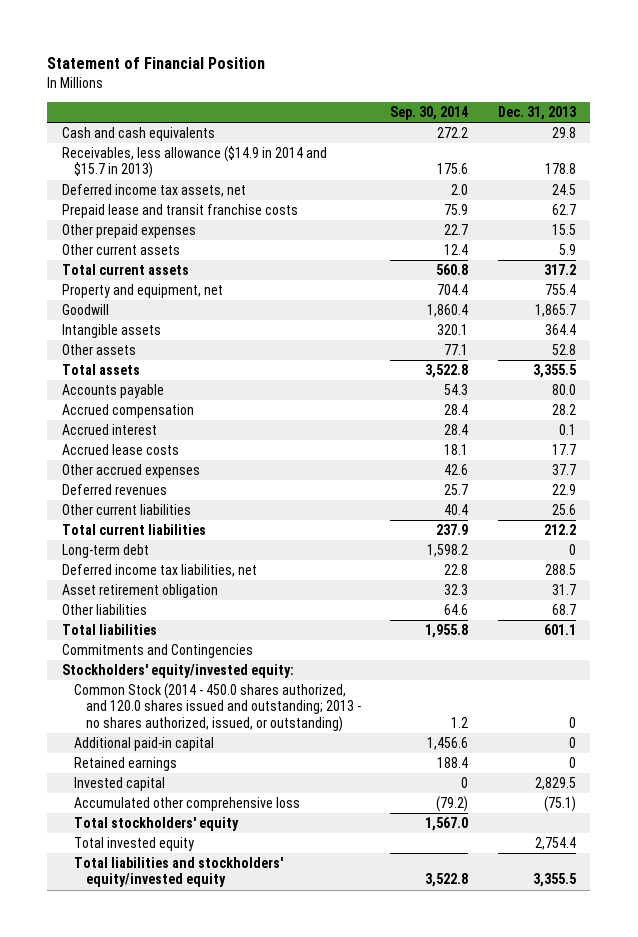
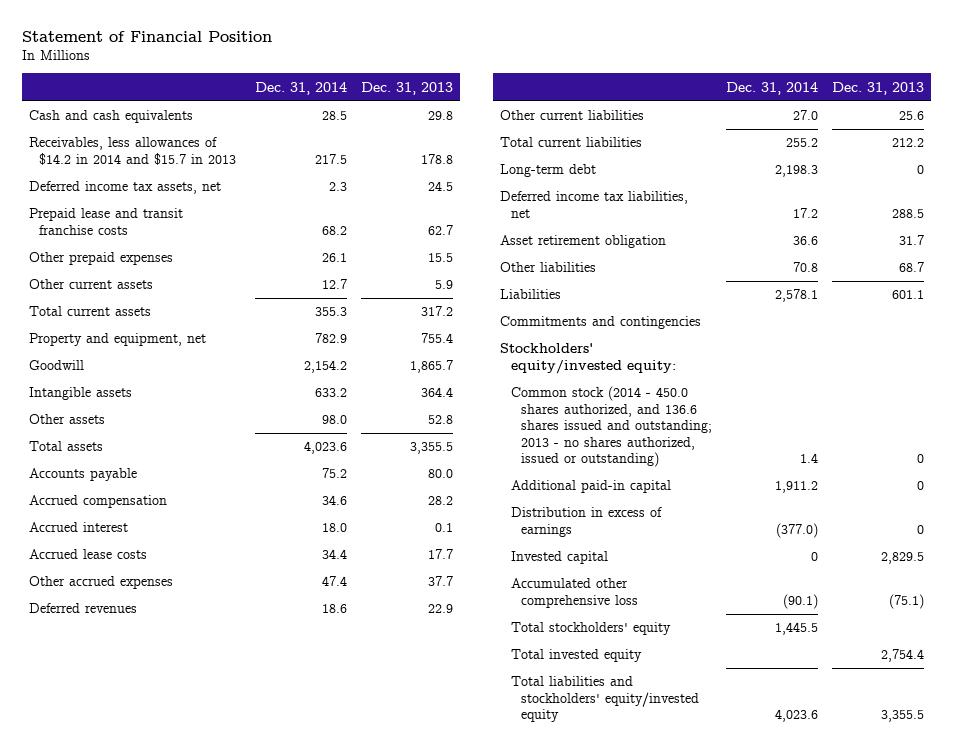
[390,105,469,120] Sep. 30, 2014 -> none
none -> [254,81,347,95] Dec. 31, 2014
[62,146,328,179] Receivables, less allowance ($14.9 in 2014 and $15.7 in 2013) -> [28,137,237,165] Receivables, less allowances of $14.2 in 2014 and $15.7 in 2013
[62,624,158,636] Total liabilities -> [500,289,562,300] Liabilities
[62,644,254,659] Commitments and Contingencies -> [500,316,702,330] Commitments and contingencies
[73,683,361,732] Common Stock (2014 - 450.0 shares authorized, and 120.0 shares issued and outstanding; 2013 - no shares authorized, issued, or outstanding) -> [510,386,713,468] Common stock (2014 - 450.0 shares authorized, and 136.6 shares issued and outstanding; 2013 - no shares authorized, issued or outstanding)
[73,757,177,772] Retained earnings -> [510,507,662,537] Distribution in excess of earnings

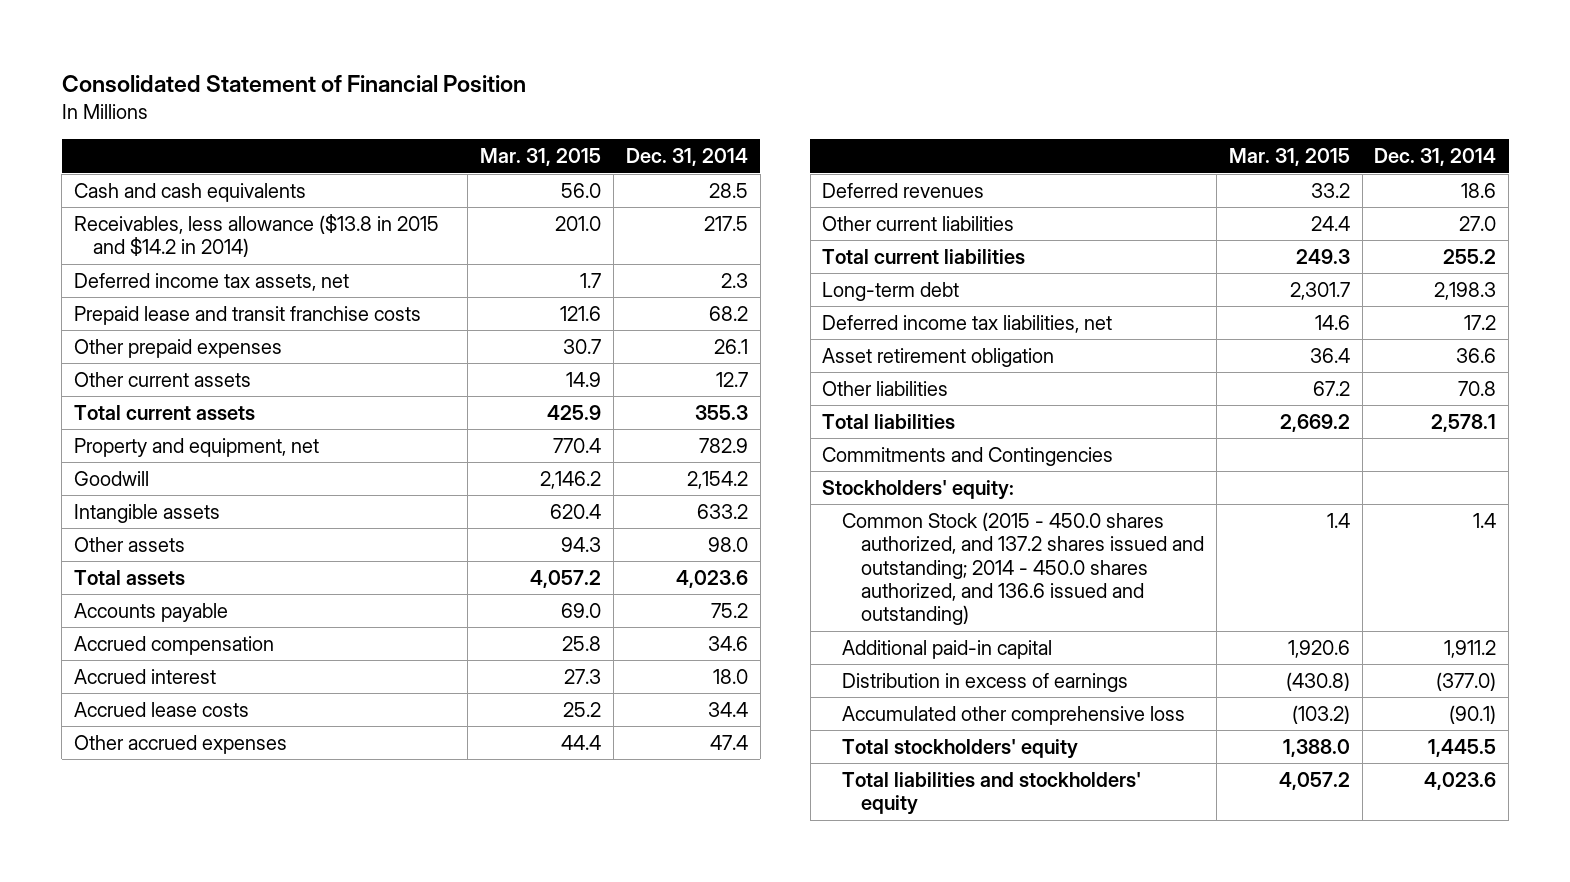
[21,31,272,43] Statement of Financial Position -> [61,75,526,94] Consolidated Statement of Financial Position
[360,81,453,95] Dec. 31, 2013 -> none
none -> [480,148,602,167] Mar. 31, 2015
[28,137,237,165] Receivables, less allowances of $14.2 in 2014 and $15.7 in 2013 -> [73,213,439,258] Receivables, less allowance ($13.8 in 2015 and $14.2 in 2014)
[500,289,562,300] Liabilities -> [822,413,956,429] Total liabilities
[500,316,702,330] Commitments and contingencies -> [822,446,1114,466] Commitments and Contingencies
[500,343,676,374] Stockholders' equity/invested equity: -> [822,479,1015,500] Stockholders' equity:
[510,386,713,468] Common stock (2014 - 450.0 shares authorized, and 136.6 shares issued and outstanding; 2013 - no shares authorized, issued or outstanding) -> [841,511,1205,626] Common Stock (2015 - 450.0 shares authorized, and 137.2 shares issued and outstanding; 2014 - 450.0 shares authorized, and 136.6 issued and outstanding)
[510,551,608,565] Invested capital -> none
[510,649,642,663] Total invested equity -> none
[510,676,700,723] Total liabilities and stockholders' equity/invested equity -> [841,771,1141,816] Total liabilities and stockholders' equity

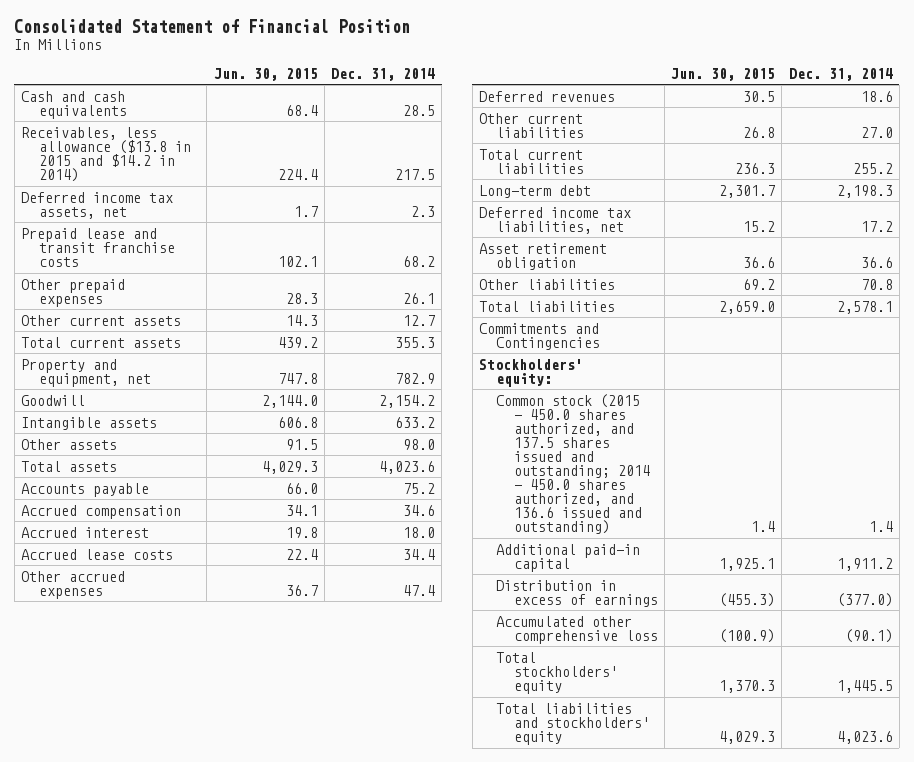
[480,148,602,167] Mar. 31, 2015 -> none
none -> [213,67,318,81] Jun. 30, 2015
[841,511,1205,626] Common Stock (2015 - 450.0 shares authorized, and 137.2 shares issued and outstanding; 2014 - 450.0 shares authorized, and 136.6 issued and outstanding) -> [496,393,650,535] Common stock (2015 - 450.0 shares authorized, and 137.5 shares issued and outstanding; 2014 - 450.0 shares authorized, and 136.6 issued and outstanding)

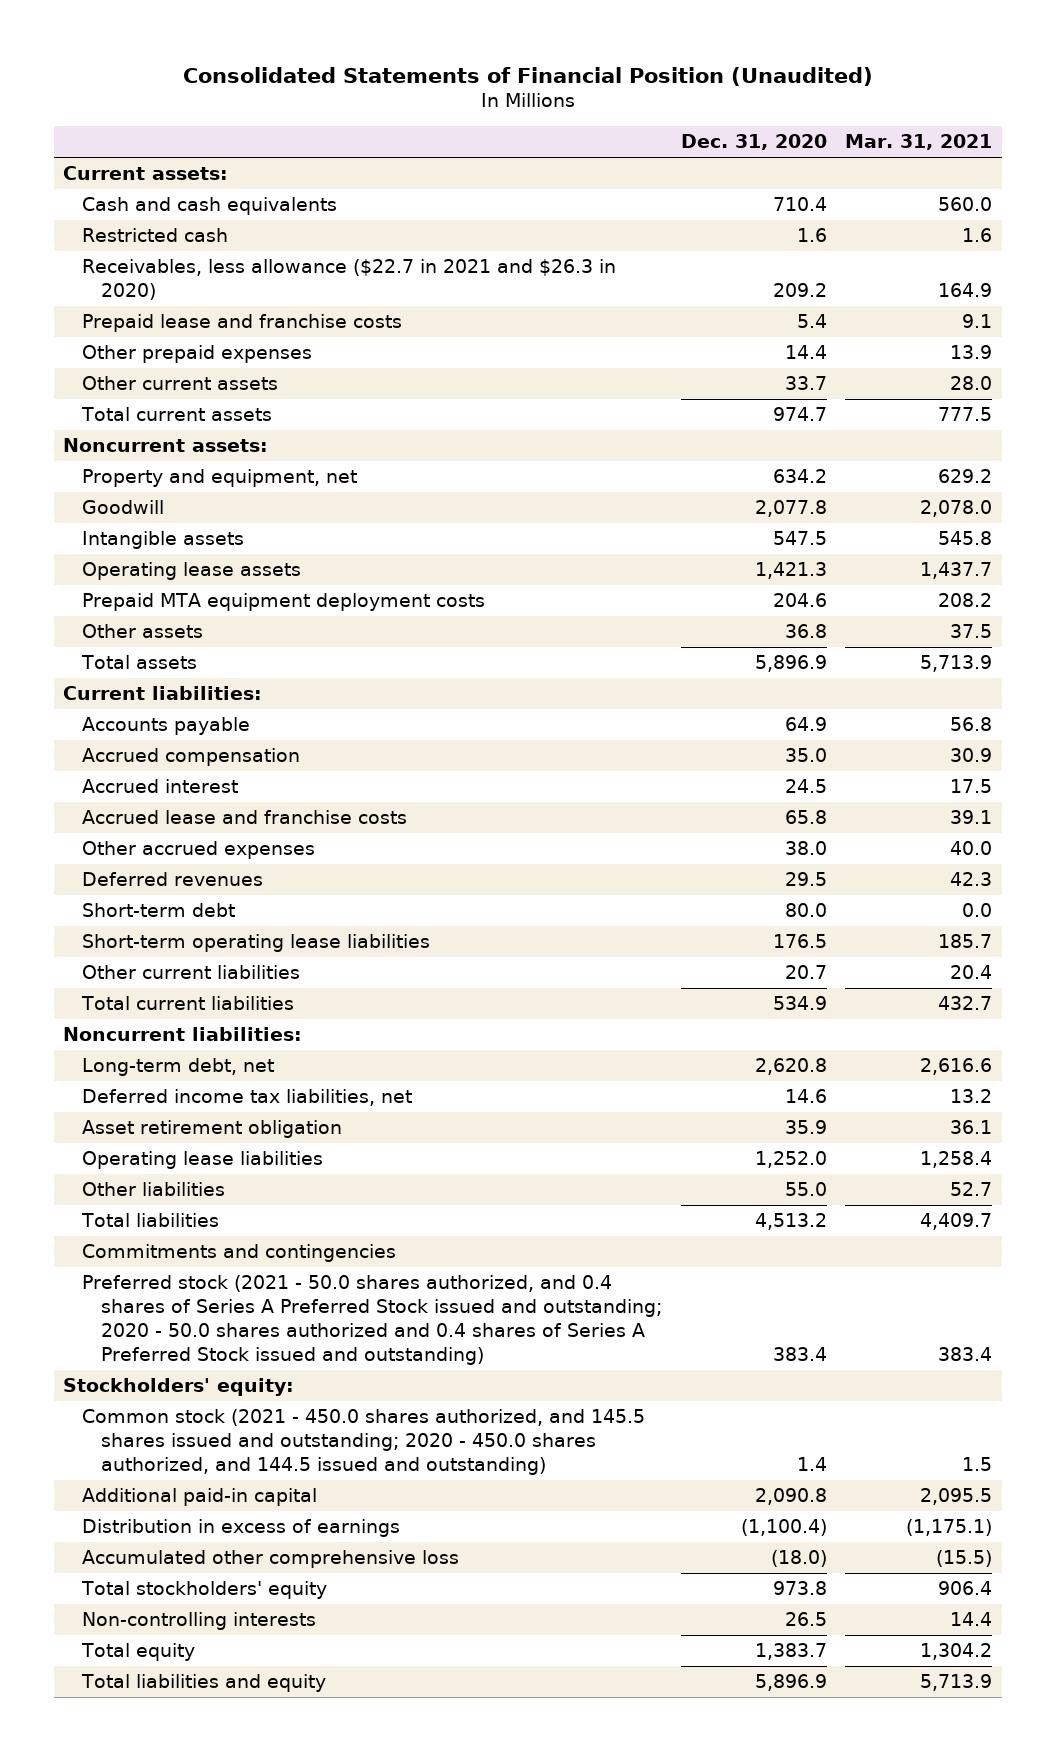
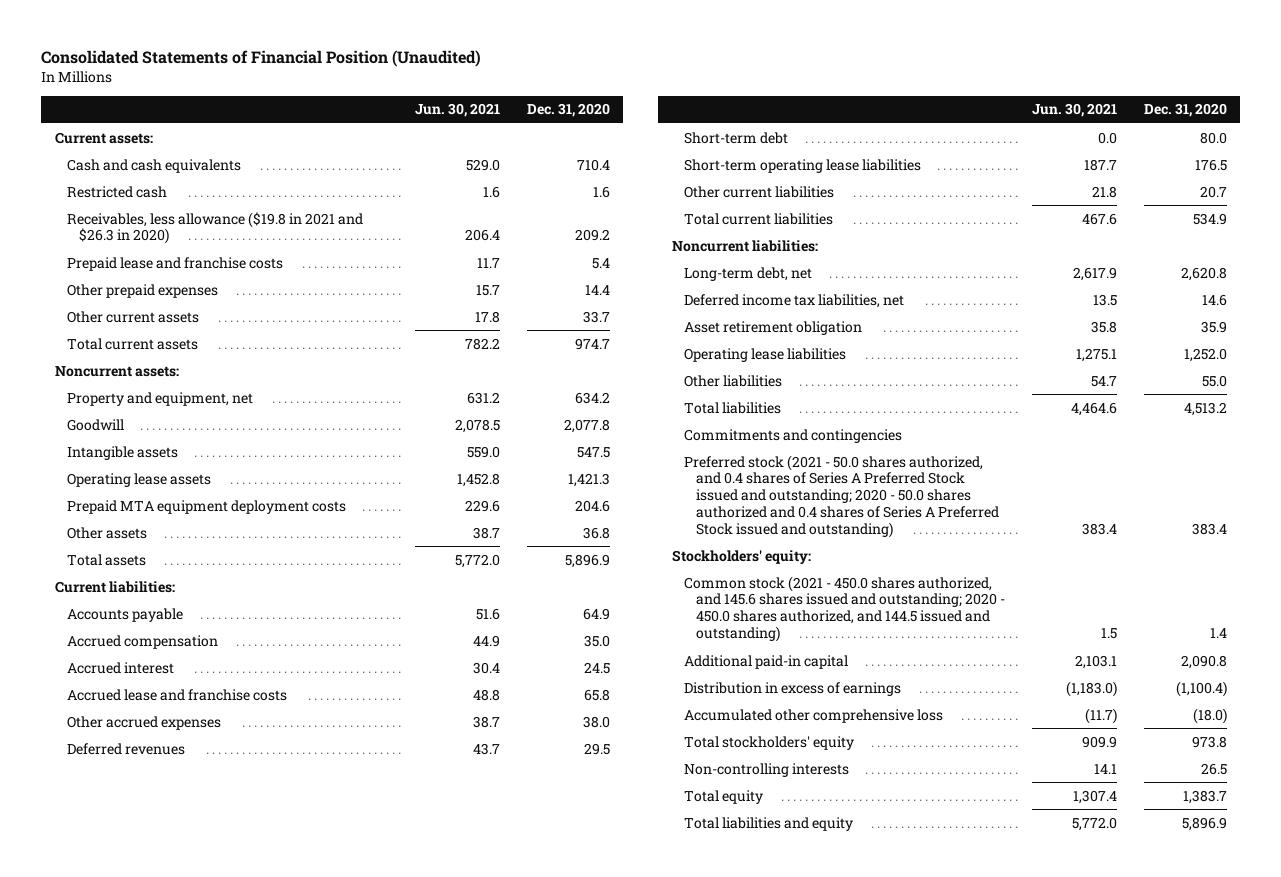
[845,134,993,151] Mar. 31, 2021 -> none
none -> [414,103,500,118] Jun. 30, 2021
[82,259,617,301] Receivables, less allowance ($22.7 in 2021 and $26.3 in 2020) -> [66,211,363,245] Receivables, less allowance ($19.8 in 2021 and $26.3 in 2020)
[82,1409,646,1476] Common stock (2021 - 450.0 shares authorized, and 145.5 shares issued and outstanding; 2020 - 450.0 shares authorized, and 144.5 issued and outstanding) -> [683,575,1005,643] Common stock (2021 - 450.0 shares authorized, and 145.6 shares issued and outstanding; 2020 - 450.0 shares authorized, and 144.5 issued and outstanding)

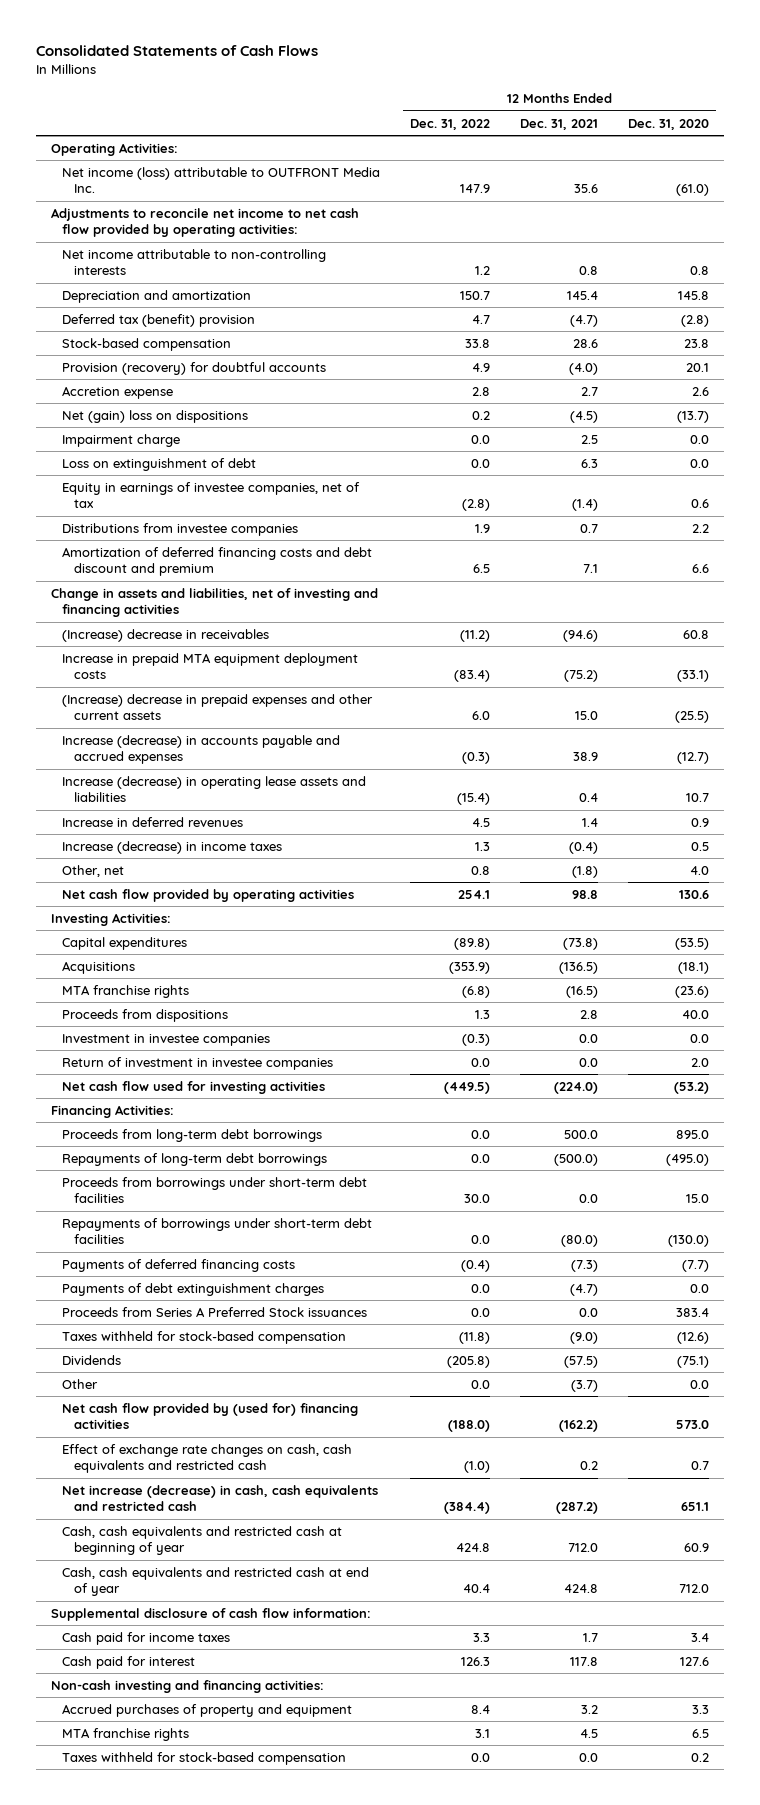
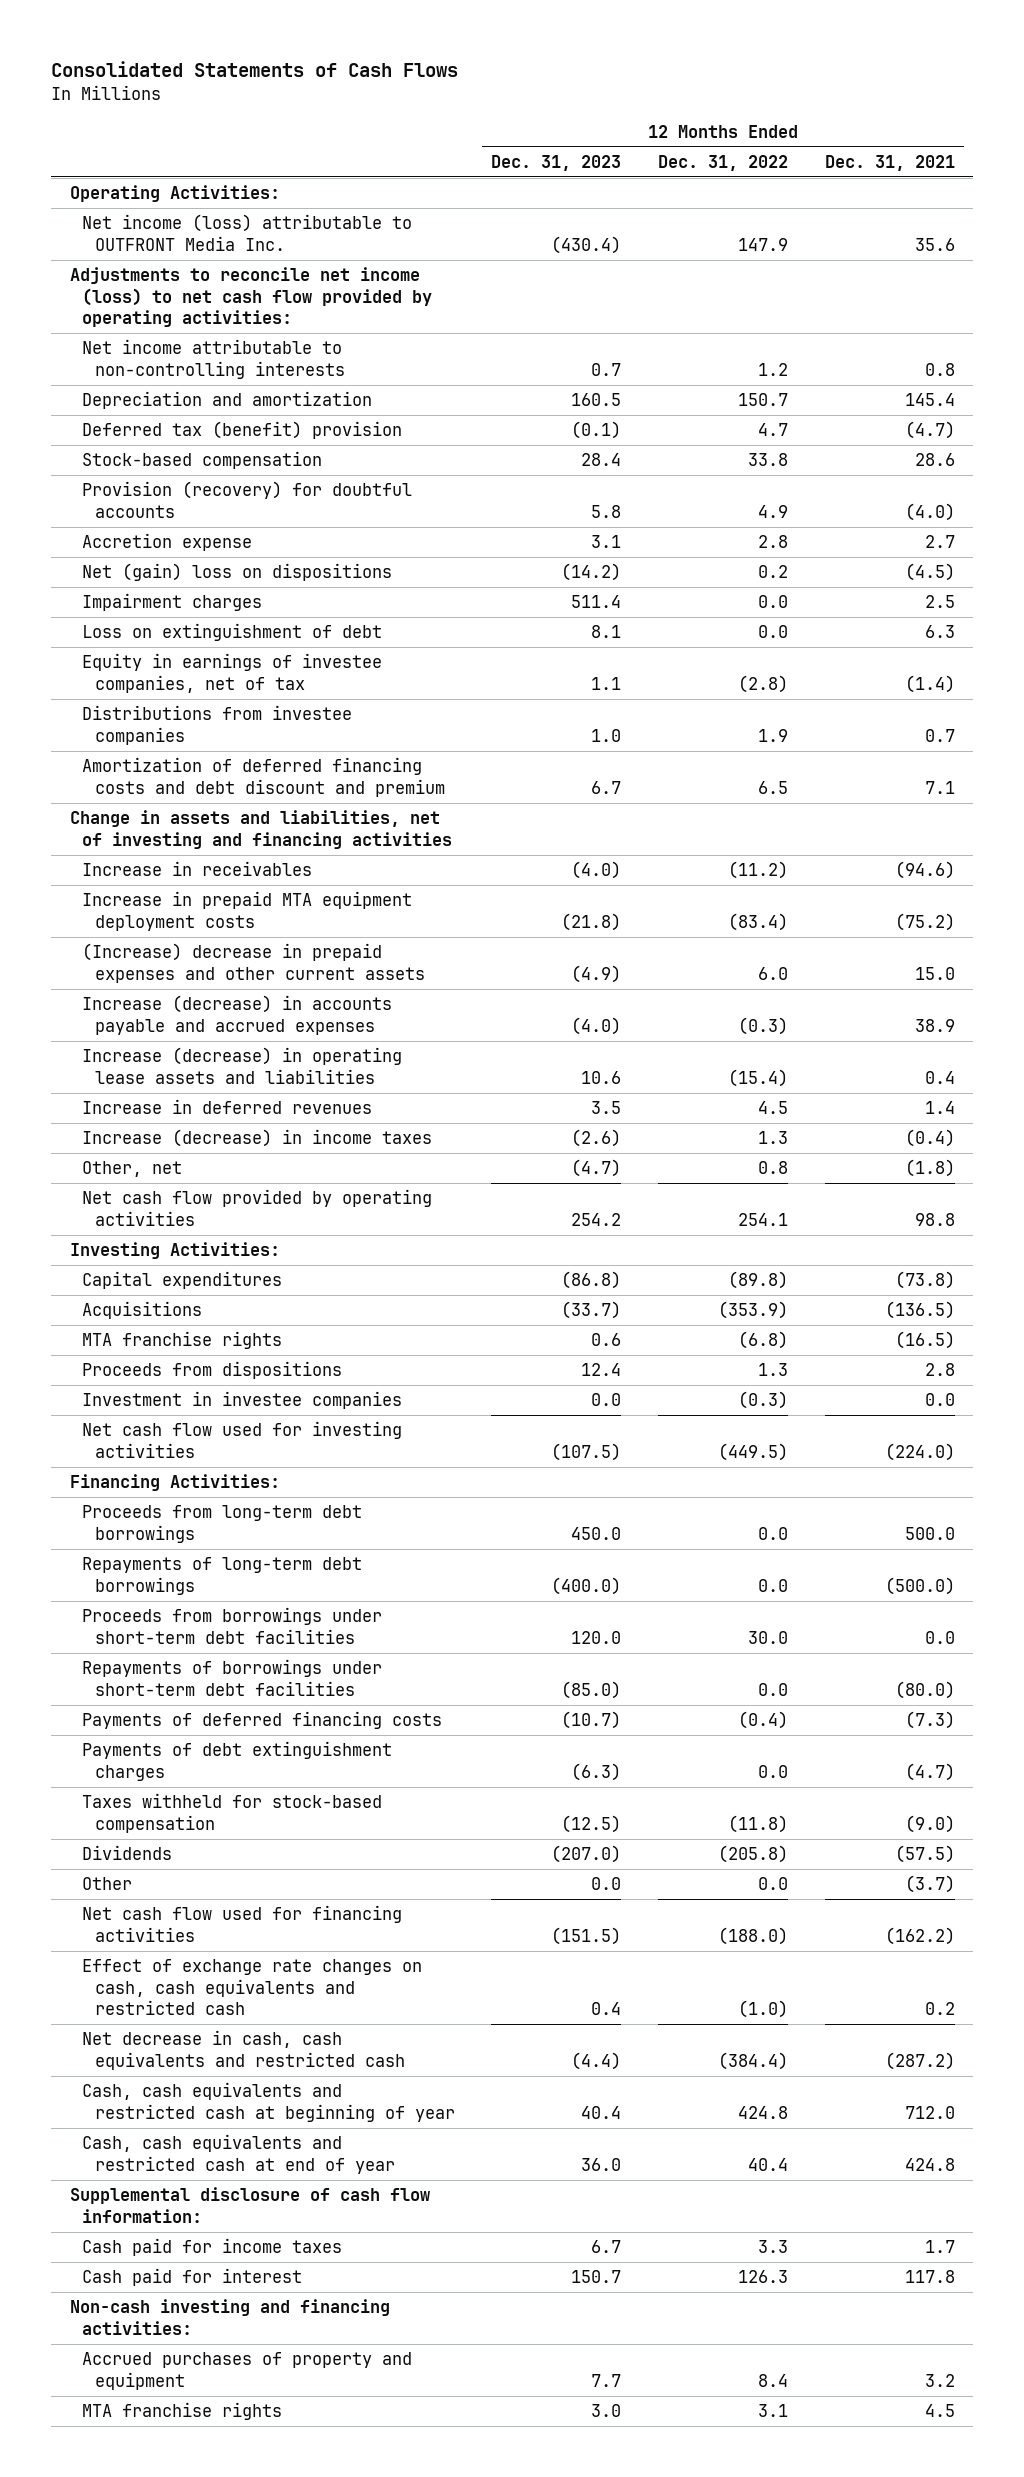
[627,118,709,130] Dec. 31, 2020 -> none
none -> [491,154,622,171] Dec. 31, 2023
[51,207,360,238] Adjustments to reconcile net income to net cash flow provided by operating activities: -> [69,267,433,328] Adjustments to reconcile net income (loss) to net cash flow provided by operating activities:
[62,433,181,447] Impairment charge -> none
none -> [82,593,263,612] Impairment charges
[62,628,270,642] (Increase) decrease in receivables -> [82,861,313,877] Increase in receivables
[62,1056,334,1070] Return of investment in investee companies -> none
[62,1306,368,1317] Proceeds from Series A Preferred Stock issuances -> none
[62,1402,359,1430] Net cash flow provided by (used for) financing activities -> [82,1905,403,1942] Net cash flow used for financing activities
[62,1484,379,1512] Net increase (decrease) in cash, cash equivalents and restricted cash -> [82,2030,405,2070] Net decrease in cash, cash equivalents and restricted cash
[62,1751,347,1765] Taxes withheld for stock-based compensation -> none

